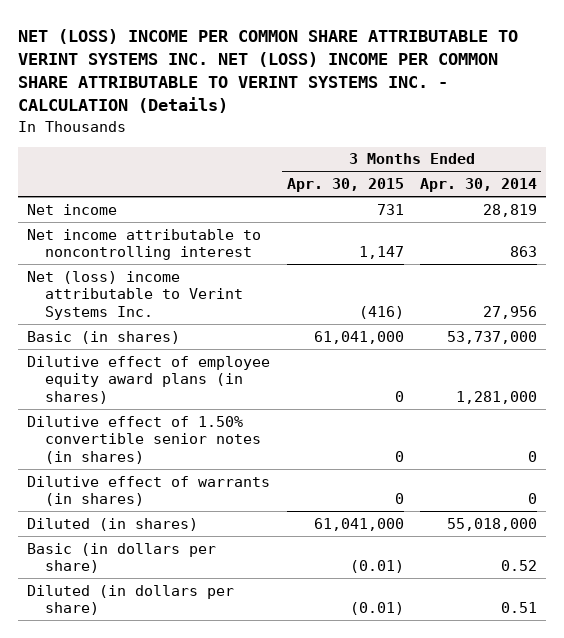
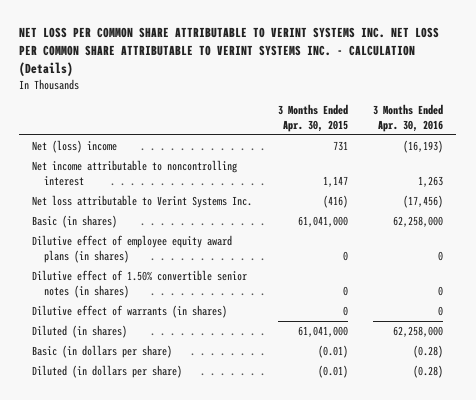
[18,28,519,114] NET (LOSS) INCOME PER COMMON SHARE ATTRIBUTABLE TO VERINT SYSTEMS INC. NET (LOSS) INCOME PER COMMON SHARE ATTRIBUTABLE TO VERINT SYSTEMS INC. - CALCULATION (Details) -> [19,27,440,77] NET LOSS PER COMMON SHARE ATTRIBUTABLE TO VERINT SYSTEMS INC. NET LOSS PER COMMON SHARE ATTRIBUTABLE TO VERINT SYSTEMS INC. - CALCULATION (Details)
[420,178,538,193] Apr. 30, 2014 -> none
none -> [373,104,444,132] 3 Months Ended Apr. 30, 2016
[26,203,117,215] Net income -> [32,139,118,153] Net (loss) income
[26,270,243,320] Net (loss) income attributable to Verint Systems Inc. -> [32,194,253,208] Net loss attributable to Verint Systems Inc.

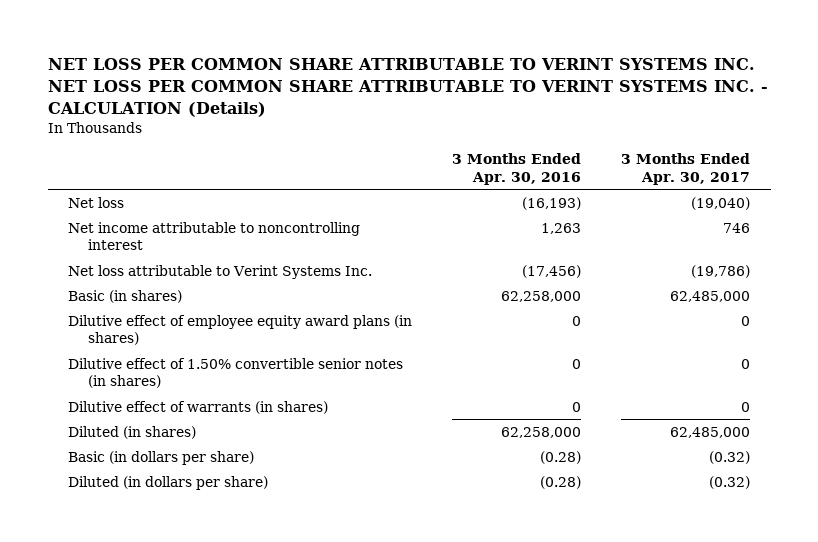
[277,104,348,132] 3 Months Ended Apr. 30, 2015 -> none
none -> [621,153,751,186] 3 Months Ended Apr. 30, 2017
[32,139,118,153] Net (loss) income -> [67,196,124,208] Net loss

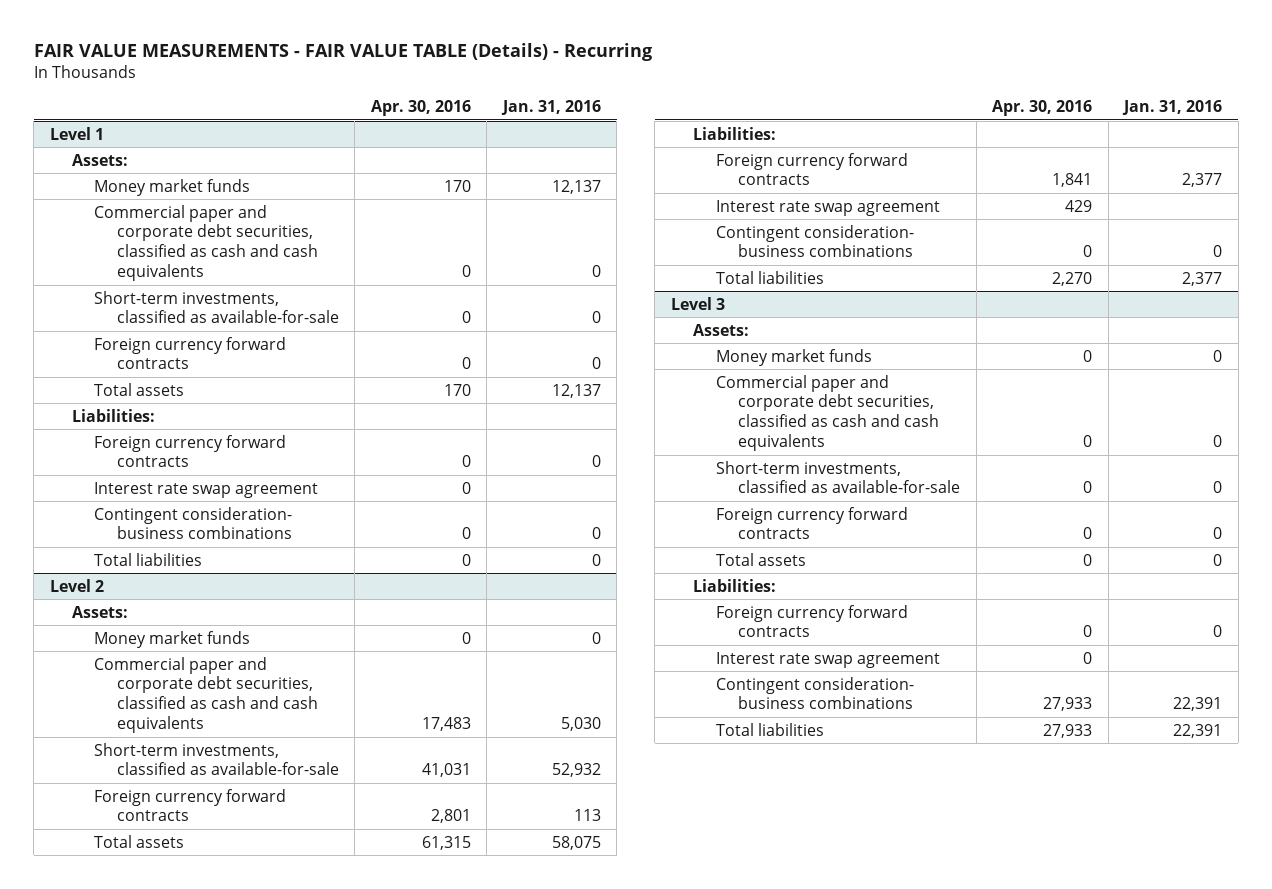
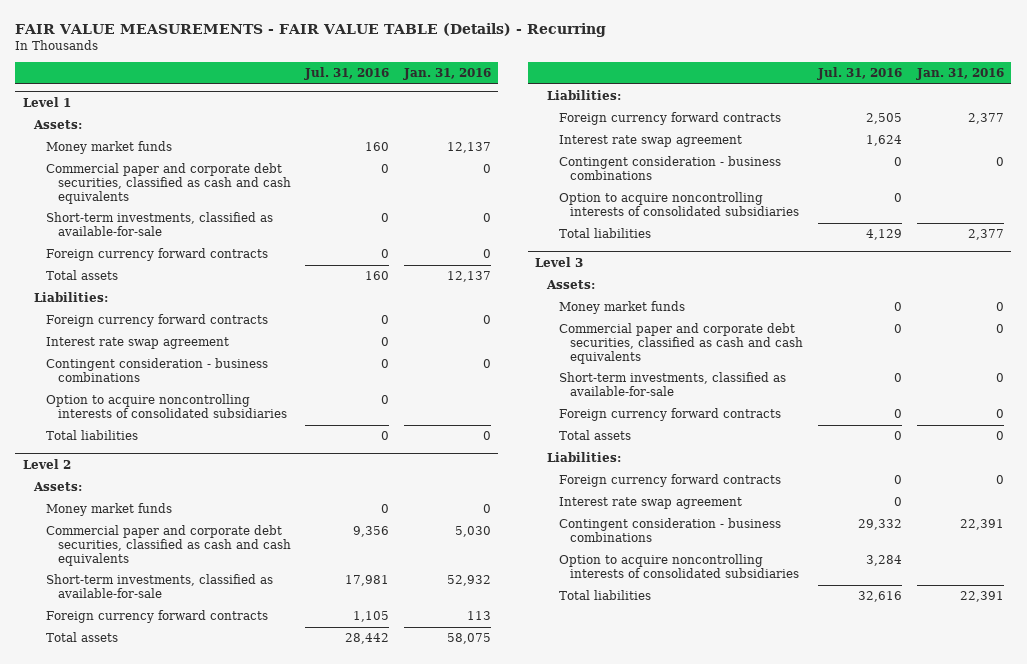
[370,99,471,116] Apr. 30, 2016 -> none
none -> [304,67,390,81] Jul. 31, 2016
[94,506,293,540] Contingent consideration- business combinations -> [46,358,269,383] Contingent consideration - business combinations
none -> [46,394,287,419] Option to acquire noncontrolling interests of consolidated subsidiaries
[715,224,914,258] Contingent consideration- business combinations -> [558,156,781,181] Contingent consideration - business combinations
none -> [558,192,800,217] Option to acquire noncontrolling interests of consolidated subsidiaries
[715,676,914,710] Contingent consideration- business combinations -> [558,518,781,543] Contingent consideration - business combinations
none -> [558,554,800,579] Option to acquire noncontrolling interests of consolidated subsidiaries

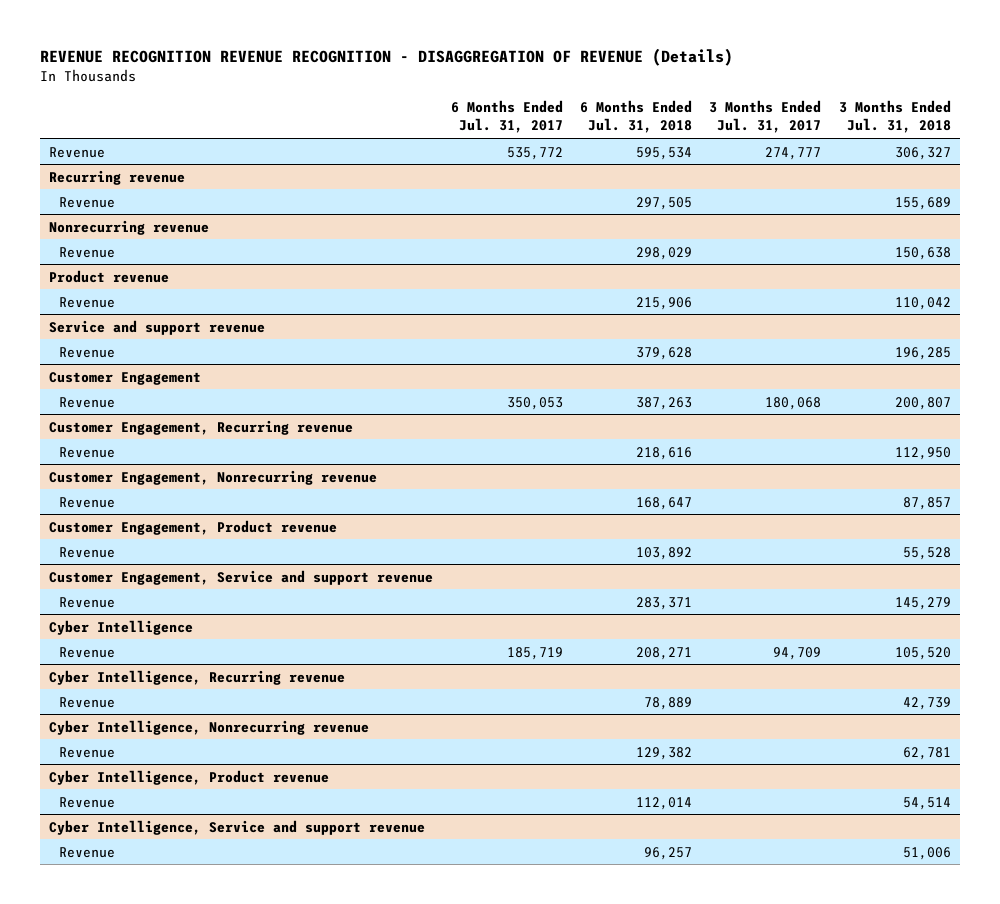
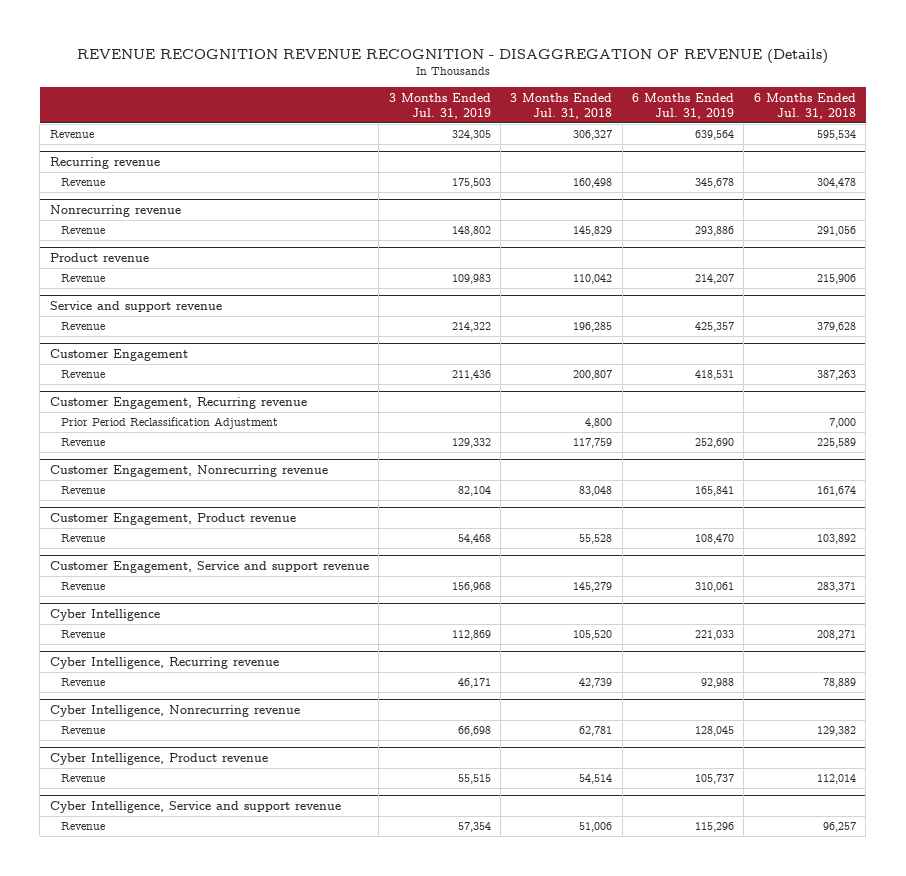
[450,100,563,134] 6 Months Ended Jul. 31, 2017 -> none
[709,100,822,134] 3 Months Ended Jul. 31, 2017 -> none
none -> [388,92,491,119] 3 Months Ended Jul. 31, 2019
none -> [632,92,735,119] 6 Months Ended Jul. 31, 2019
[636,196,693,210] 297,505 -> [816,178,856,189] 304,478
[894,196,951,210] 155,689 -> [573,178,613,189] 160,498
[636,246,693,260] 298,029 -> [816,226,856,237] 291,056
[894,246,951,260] 150,638 -> [573,226,613,237] 145,829
none -> [61,417,279,430] Prior Period Reclassification Adjustment
[636,446,693,460] 218,616 -> [816,438,856,449] 225,589
[894,446,951,460] 112,950 -> [573,438,613,449] 117,759
[636,496,693,510] 168,647 -> [816,486,856,497] 161,674
[902,496,951,510] 87,857 -> [579,486,613,497] 83,048

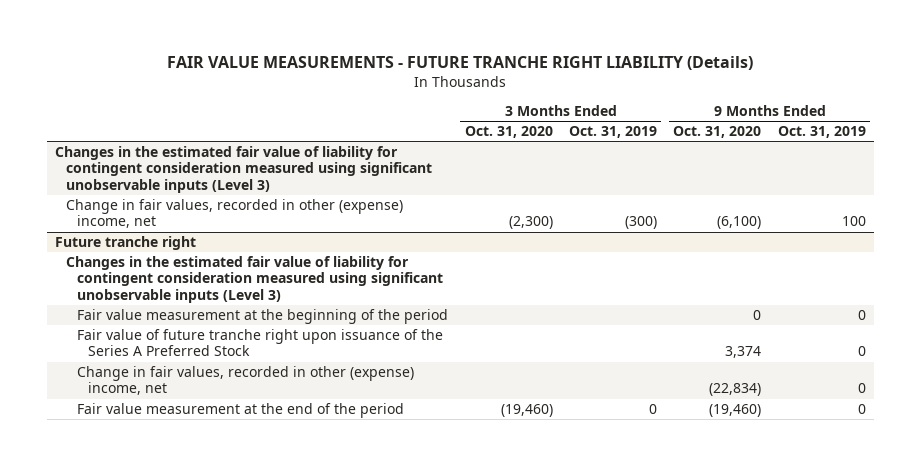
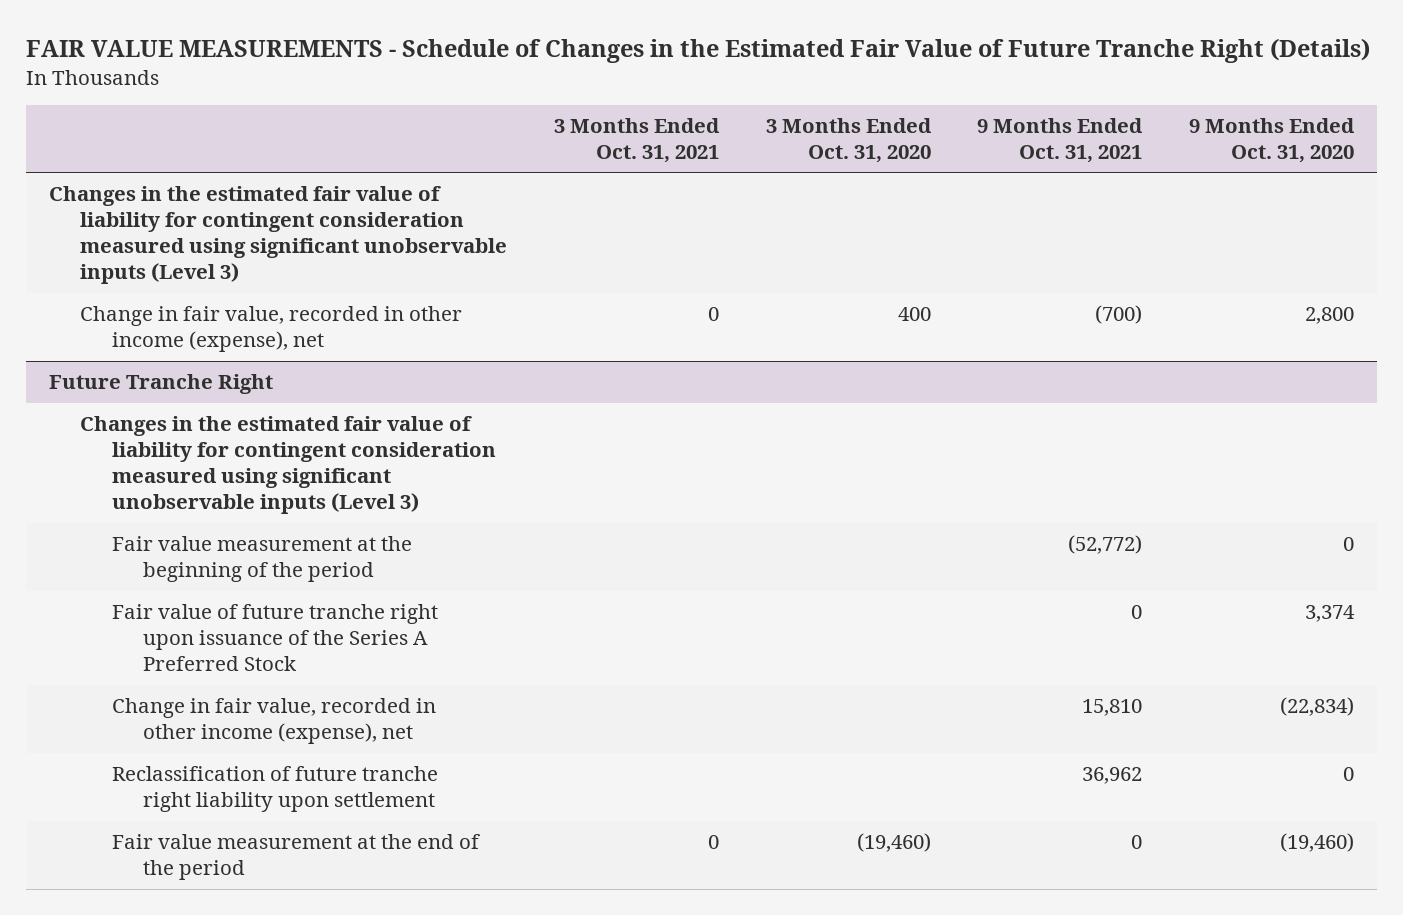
[167,56,754,71] FAIR VALUE MEASUREMENTS - FUTURE TRANCHE RIGHT LIABILITY (Details) -> [25,38,1370,64] FAIR VALUE MEASUREMENTS - Schedule of Changes in the Estimated Fair Value of Future Tranche Right (Details)
[569,126,658,139] Oct. 31, 2019 -> none
[777,126,866,139] Oct. 31, 2019 -> none
none -> [554,117,721,163] 3 Months Ended Oct. 31, 2021
none -> [977,117,1144,163] 9 Months Ended Oct. 31, 2021
[66,199,404,229] Change in fair values, recorded in other (expense) income, net -> [80,306,463,353] Change in fair value, recorded in other income (expense), net
[508,216,553,230] (2,300) -> [897,307,931,322] 400
[717,216,762,230] (6,100) -> [1305,307,1355,325] 2,800
[55,236,197,251] Future tranche right -> [48,374,273,395] Future Tranche Right
[77,366,415,396] Change in fair values, recorded in other (expense) income, net -> [111,698,436,745] Change in fair value, recorded in other income (expense), net
none -> [111,766,438,813] Reclassification of future tranche right liability upon settlement

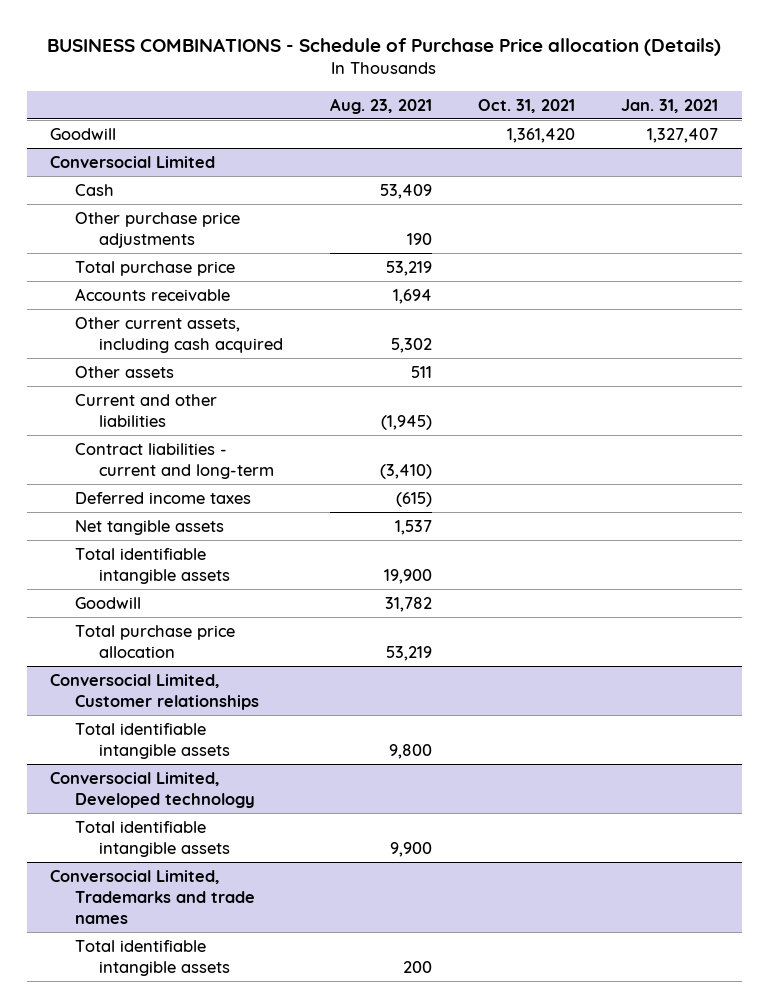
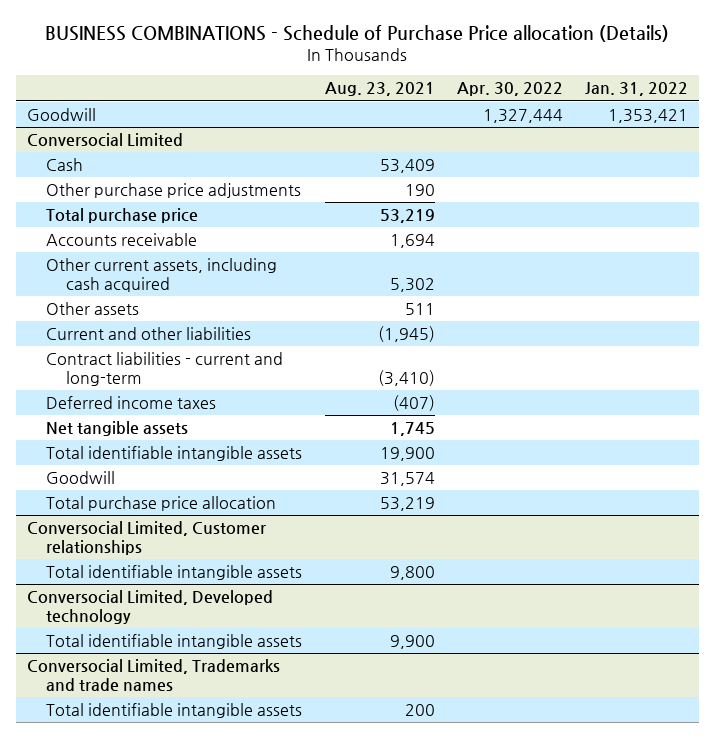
[478,98,576,113] Oct. 31, 2021 -> none
[621,98,719,113] Jan. 31, 2021 -> none
none -> [456,82,563,97] Apr. 30, 2022
none -> [585,82,689,97] Jan. 31, 2022
[395,491,432,507] (615) -> [392,395,435,412] (407)
[394,519,432,535] 1,537 -> [389,422,435,437] 1,745
[384,596,432,612] 31,782 -> [379,472,435,487] 31,574

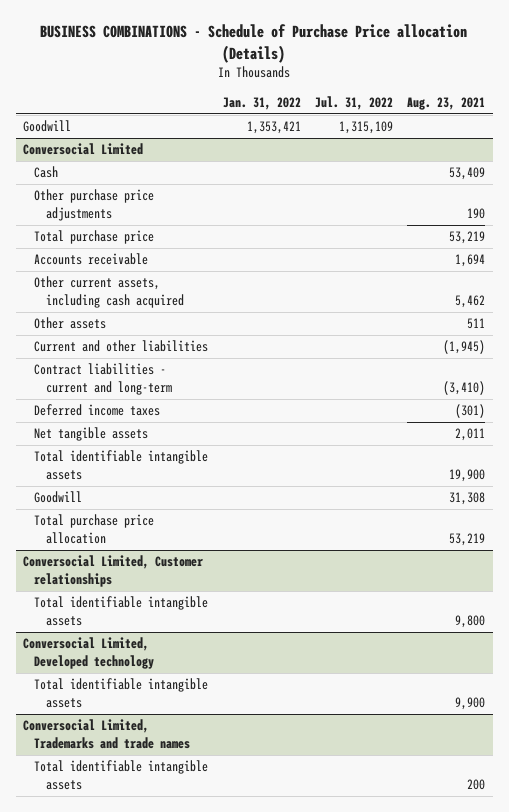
[456,82,563,97] Apr. 30, 2022 -> none
none -> [315,96,394,111] Jul. 31, 2022
[389,277,435,292] 5,302 -> [455,294,486,308] 5,462
[392,395,435,412] (407) -> [455,404,486,419] (301)
[389,422,435,437] 1,745 -> [455,428,486,442] 2,011
[379,472,435,487] 31,574 -> [449,492,486,506] 31,308

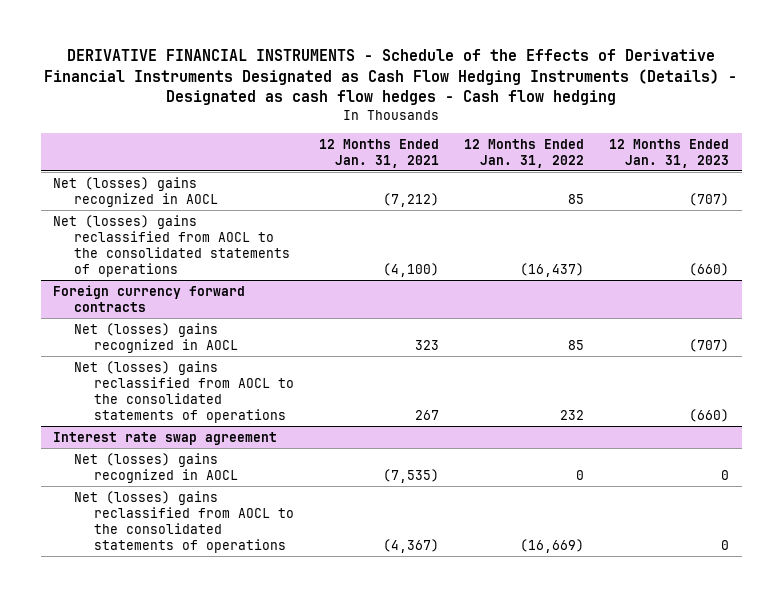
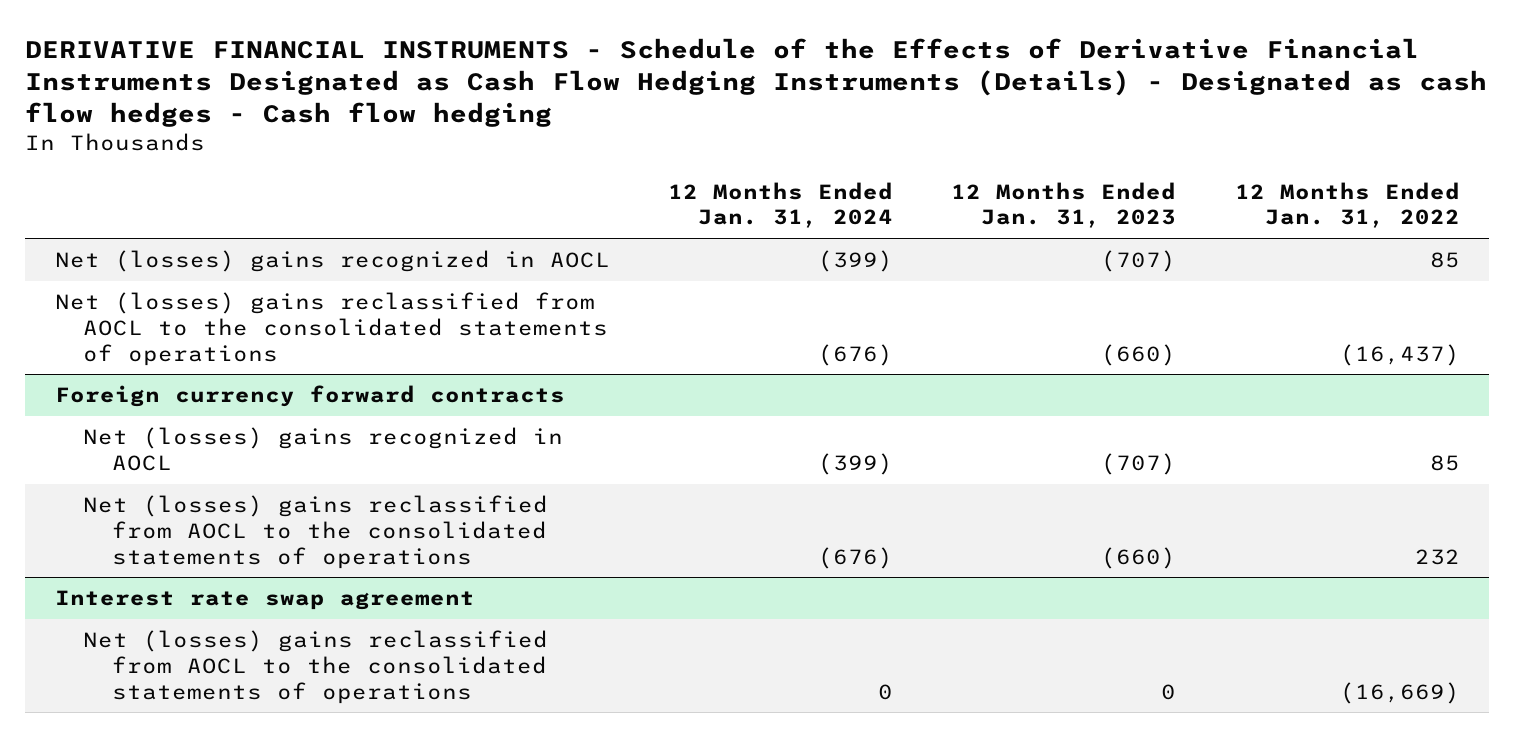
[319,138,440,168] 12 Months Ended Jan. 31, 2021 -> none
none -> [667,181,893,229] 12 Months Ended Jan. 31, 2024
[73,452,239,483] Net (losses) gains recognized in AOCL -> none

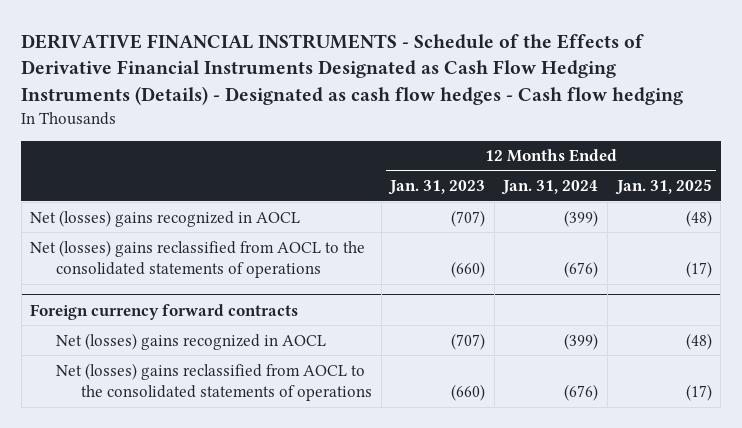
[1234,181,1460,229] 12 Months Ended Jan. 31, 2022 -> none
none -> [614,179,712,196] Jan. 31, 2025
[54,590,475,611] Interest rate swap agreement -> none
[83,630,549,704] Net (losses) gains reclassified from AOCL to the consolidated statements of operations -> none

